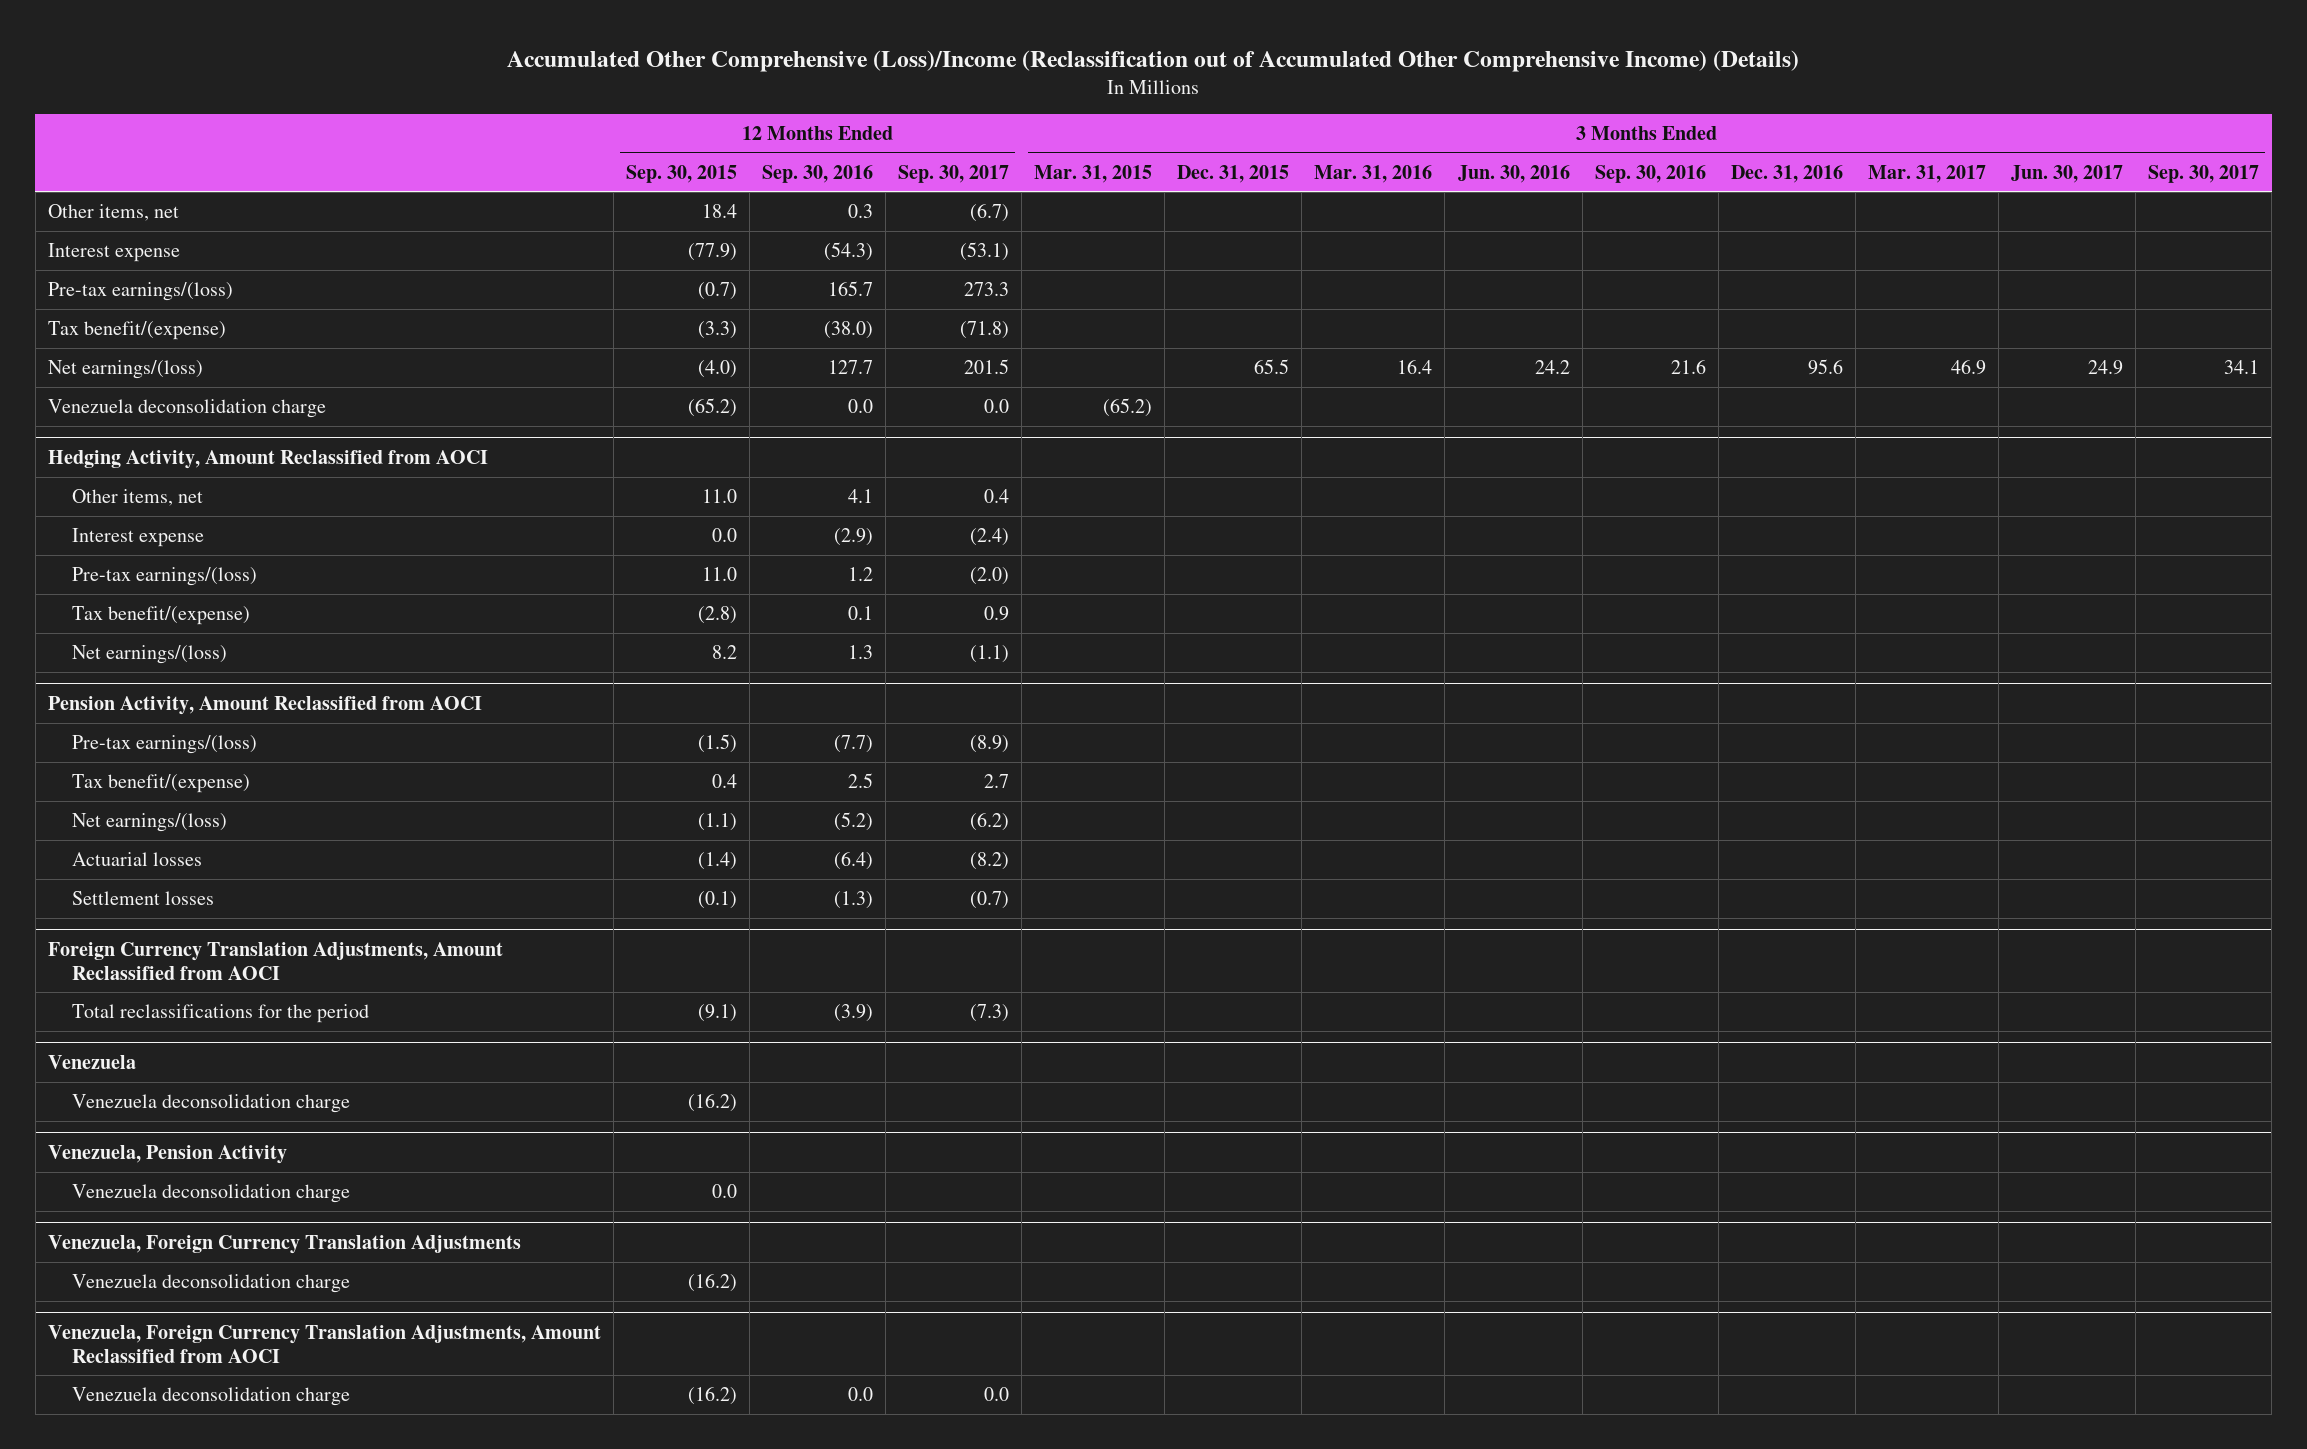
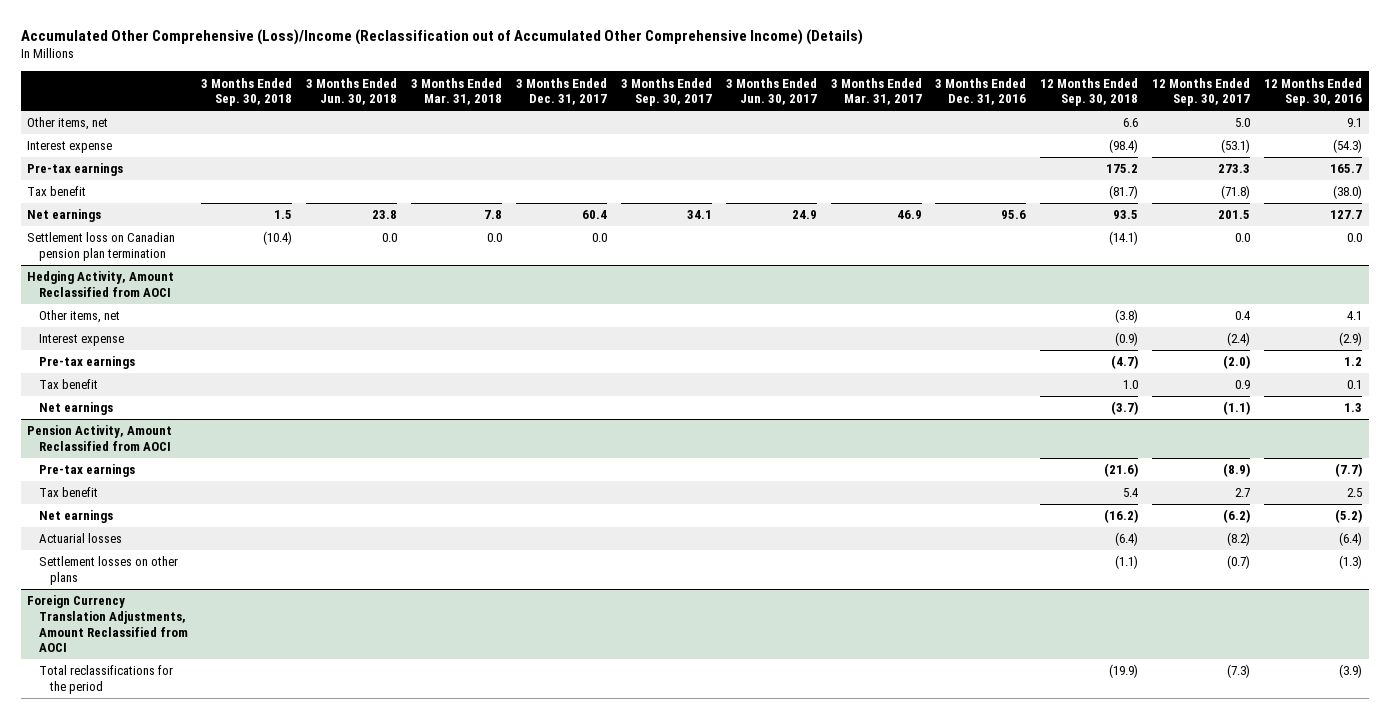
[625,164,737,183] Sep. 30, 2015 -> none
[1034,164,1153,183] Mar. 31, 2015 -> none
[1177,164,1290,183] Dec. 31, 2015 -> none
[1314,164,1433,183] Mar. 31, 2016 -> none
[1457,164,1570,183] Jun. 30, 2016 -> none
[1594,164,1706,183] Sep. 30, 2016 -> none
none -> [201,77,293,107] 3 Months Ended Sep. 30, 2018
none -> [306,77,398,106] 3 Months Ended Jun. 30, 2018
none -> [411,77,503,106] 3 Months Ended Mar. 31, 2018
none -> [516,77,608,106] 3 Months Ended Dec. 31, 2017
none -> [1040,77,1139,107] 12 Months Ended Sep. 30, 2018
[848,203,874,218] 0.3 -> [1347,118,1363,128] 9.1
[970,202,1010,222] (6.7) -> [1235,118,1251,128] 5.0
[47,398,326,418] Venezuela deconsolidation charge -> none
[47,281,233,301] Pre-tax earnings/(loss) -> [27,163,124,177] Pre-tax earnings
[47,320,226,340] Tax benefit/(expense) -> [27,186,87,197] Tax benefit
[47,359,203,379] Net earnings/(loss) -> [27,209,102,223] Net earnings
none -> [27,232,176,261] Settlement loss on Canadian pension plan termination
[71,566,257,586] Pre-tax earnings/(loss) -> [38,356,135,370] Pre-tax earnings
[71,605,250,625] Tax benefit/(expense) -> [38,379,98,390] Tax benefit
[71,644,227,664] Net earnings/(loss) -> [38,402,113,416] Net earnings
[71,734,257,754] Pre-tax earnings/(loss) -> [38,464,135,478] Pre-tax earnings
[71,773,250,793] Tax benefit/(expense) -> [38,487,98,498] Tax benefit
[71,812,227,832] Net earnings/(loss) -> [38,510,113,524] Net earnings
[71,890,214,905] Settlement losses -> [38,556,178,585] Settlement losses on other plans
[47,1054,136,1069] Venezuela -> none
[71,1093,350,1113] Venezuela deconsolidation charge -> none
[47,1144,287,1164] Venezuela, Pension Activity -> none
[71,1183,350,1203] Venezuela deconsolidation charge -> none
[47,1234,521,1254] Venezuela, Foreign Currency Translation Adjustments -> none
[71,1273,350,1293] Venezuela deconsolidation charge -> none
[47,1324,601,1363] Venezuela, Foreign Currency Translation Adjustments, Amount Reclassified from AOCI -> none
[71,1386,350,1406] Venezuela deconsolidation charge -> none

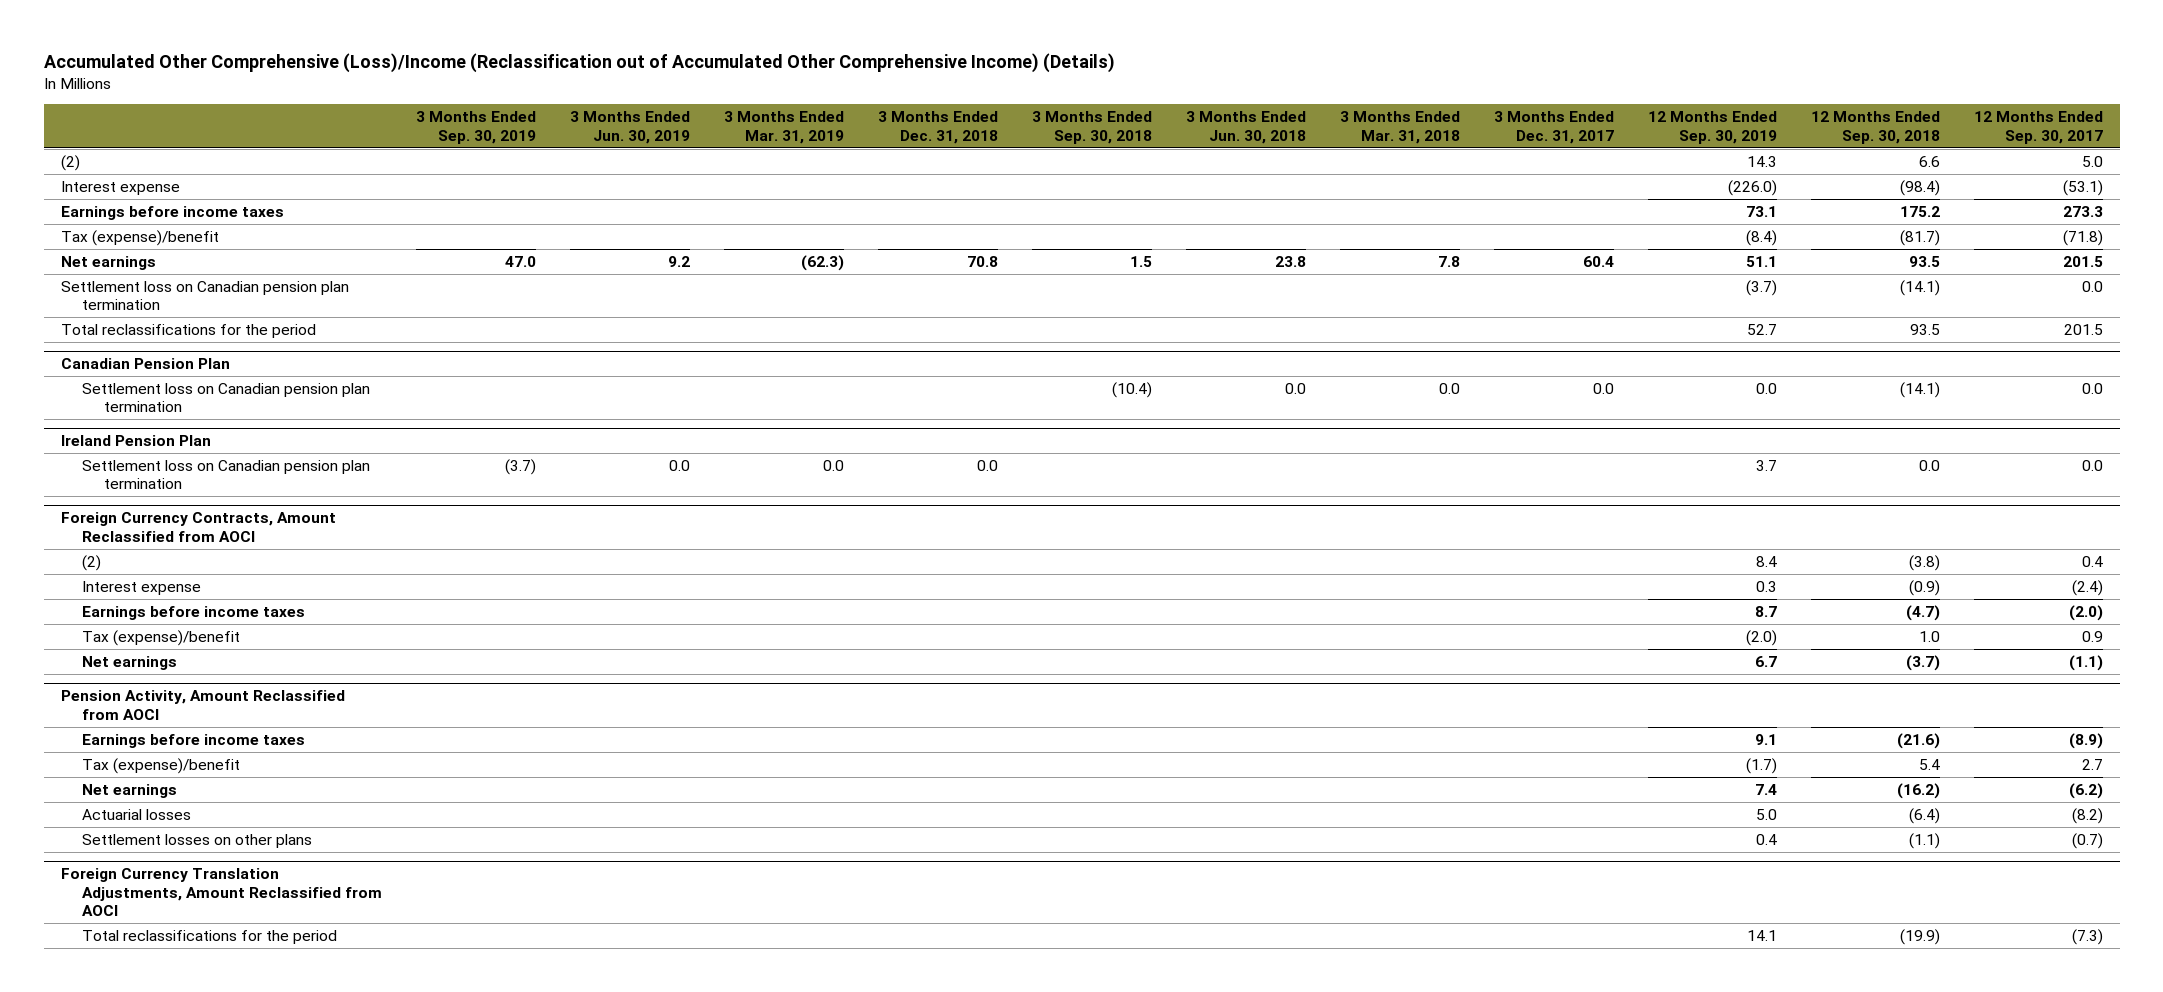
[620,77,712,107] 3 Months Ended Sep. 30, 2017 -> none
[725,77,817,106] 3 Months Ended Jun. 30, 2017 -> none
[830,77,922,106] 3 Months Ended Mar. 31, 2017 -> none
[935,77,1027,106] 3 Months Ended Dec. 31, 2016 -> none
[1264,77,1363,107] 12 Months Ended Sep. 30, 2016 -> none
none -> [416,111,537,144] 3 Months Ended Sep. 30, 2019
none -> [569,111,690,144] 3 Months Ended Jun. 30, 2019
none -> [723,111,844,144] 3 Months Ended Mar. 31, 2019
none -> [877,111,998,144] 3 Months Ended Dec. 31, 2018
none -> [1647,111,1777,144] 12 Months Ended Sep. 30, 2019
[27,117,109,131] Other items, net -> [60,155,80,172] (2)
[27,163,124,177] Pre-tax earnings -> [60,206,284,221] Earnings before income taxes
[27,186,87,197] Tax benefit -> [60,230,219,247] Tax (expense)/benefit
none -> [60,281,349,311] Settlement loss on Canadian pension plan termination
none -> [60,324,316,339] Total reclassifications for the period
none -> [60,358,230,370] Canadian Pension Plan
[27,271,175,297] Hedging Activity, Amount Reclassified from AOCI -> none
none -> [60,435,211,447] Ireland Pension Plan
none -> [82,460,371,490] Settlement loss on Canadian pension plan termination
none -> [60,512,336,542] Foreign Currency Contracts, Amount Reclassified from AOCI
[38,310,120,324] Other items, net -> [82,555,102,572] (2)
[38,356,135,370] Pre-tax earnings -> [82,606,306,621] Earnings before income taxes
[38,379,98,390] Tax benefit -> [82,630,241,647] Tax (expense)/benefit
[38,464,135,478] Pre-tax earnings -> [82,734,306,749] Earnings before income taxes
[38,487,98,498] Tax benefit -> [82,758,241,775] Tax (expense)/benefit

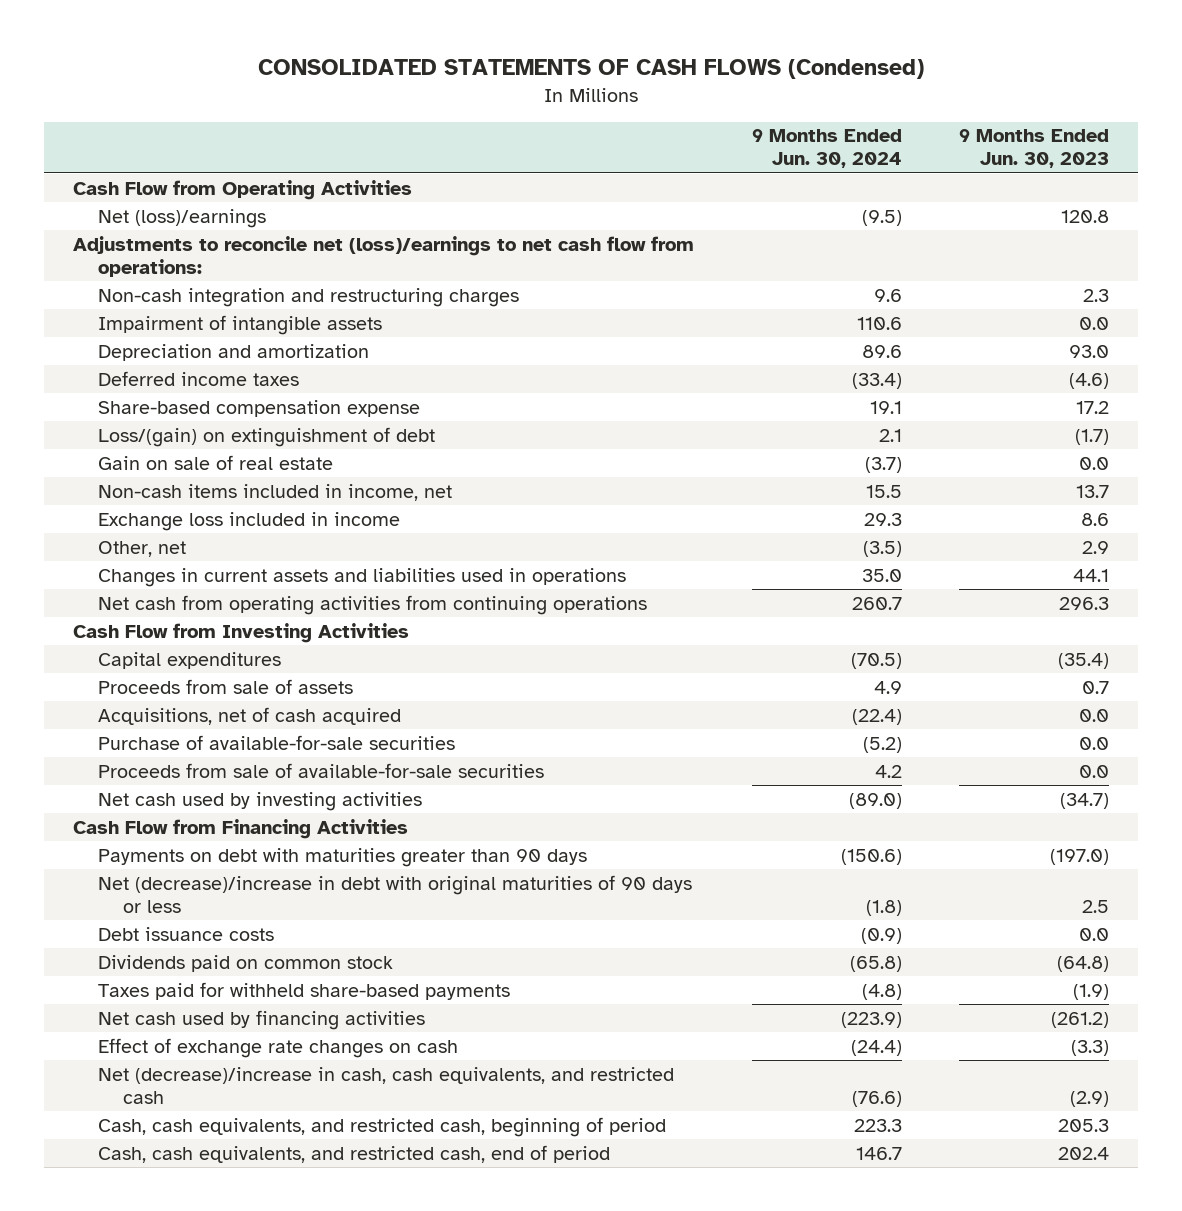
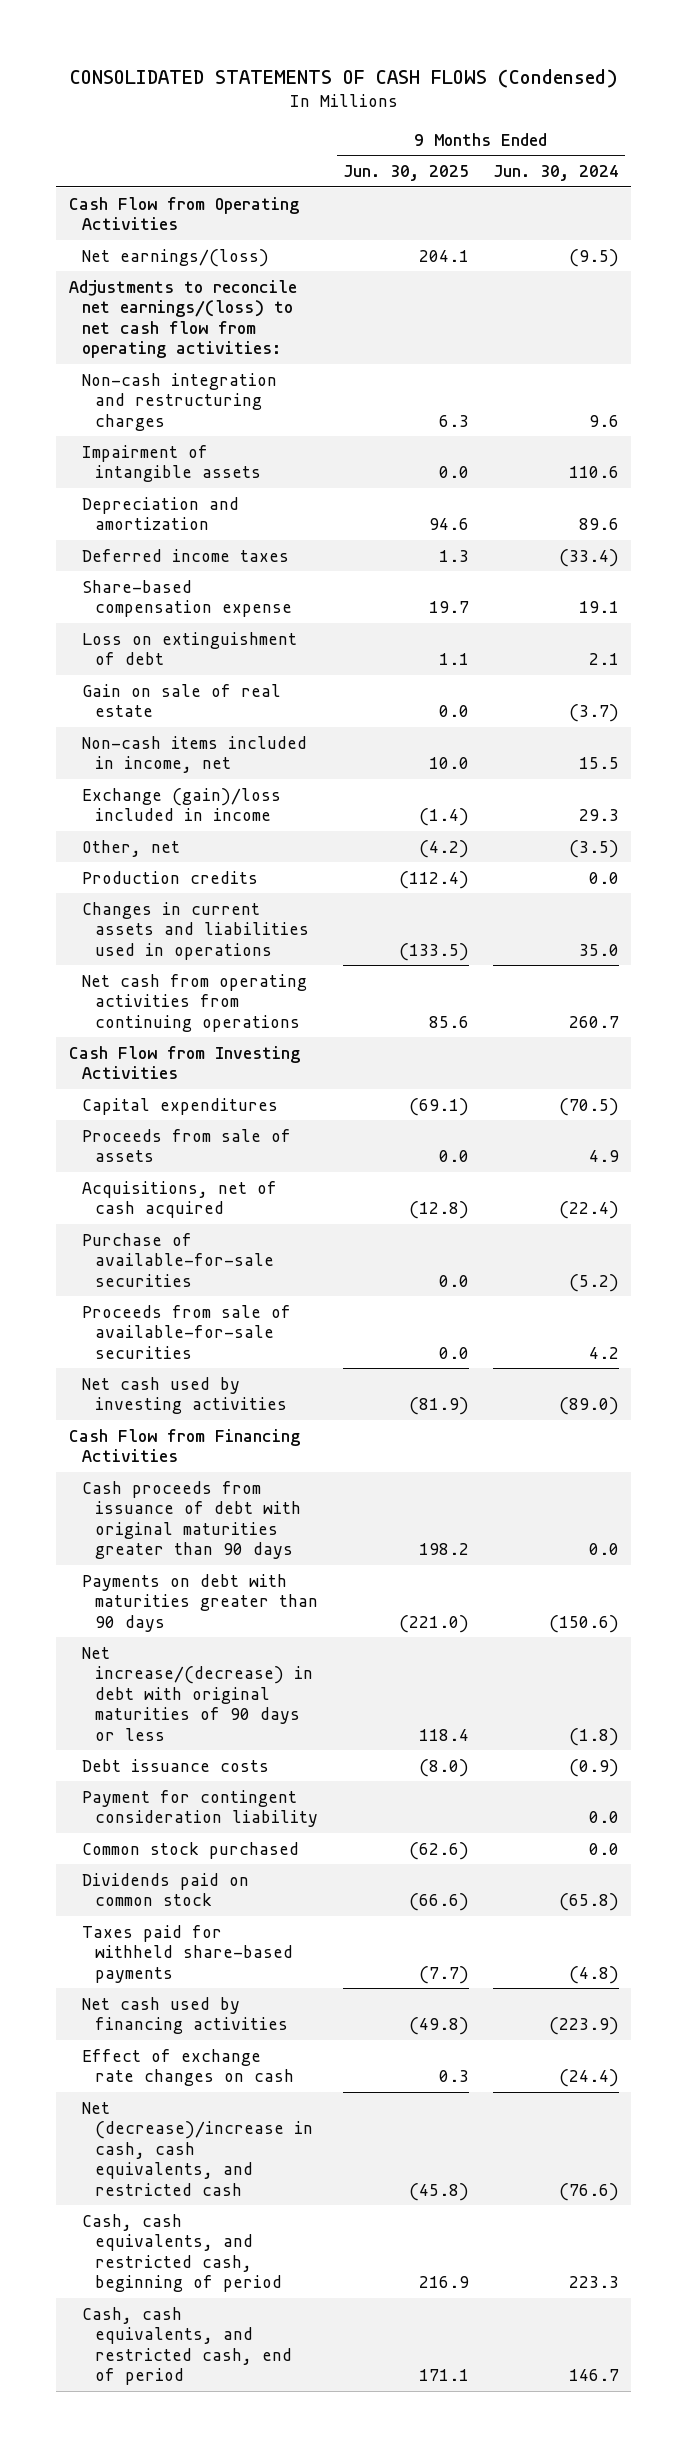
[959,129,1110,169] 9 Months Ended Jun. 30, 2023 -> none
none -> [342,165,469,182] Jun. 30, 2025
[97,208,266,228] Net (loss)/earnings -> [82,248,270,267] Net earnings/(loss)
[72,235,694,277] Adjustments to reconcile net (loss)/earnings to net cash flow from operations: -> [68,279,297,359] Adjustments to reconcile net earnings/(loss) to net cash flow from operating activities:
[97,426,435,447] Loss/(gain) on extinguishment of debt -> [82,631,298,666] Loss on extinguishment of debt
[97,511,400,531] Exchange loss included in income -> [82,787,282,822] Exchange (gain)/loss included in income
none -> [82,870,259,884] Production credits
none -> [82,1480,302,1560] Cash proceeds from issuance of debt with original maturities greater than 90 days
[97,874,692,913] Net (decrease)/increase in debt with original maturities of 90 days or less -> [82,1646,314,1741] Net increase/(decrease) in debt with original maturities of 90 days or less
none -> [82,1789,319,1828] Payment for contingent consideration liability
none -> [82,1841,300,1859] Common stock purchased

